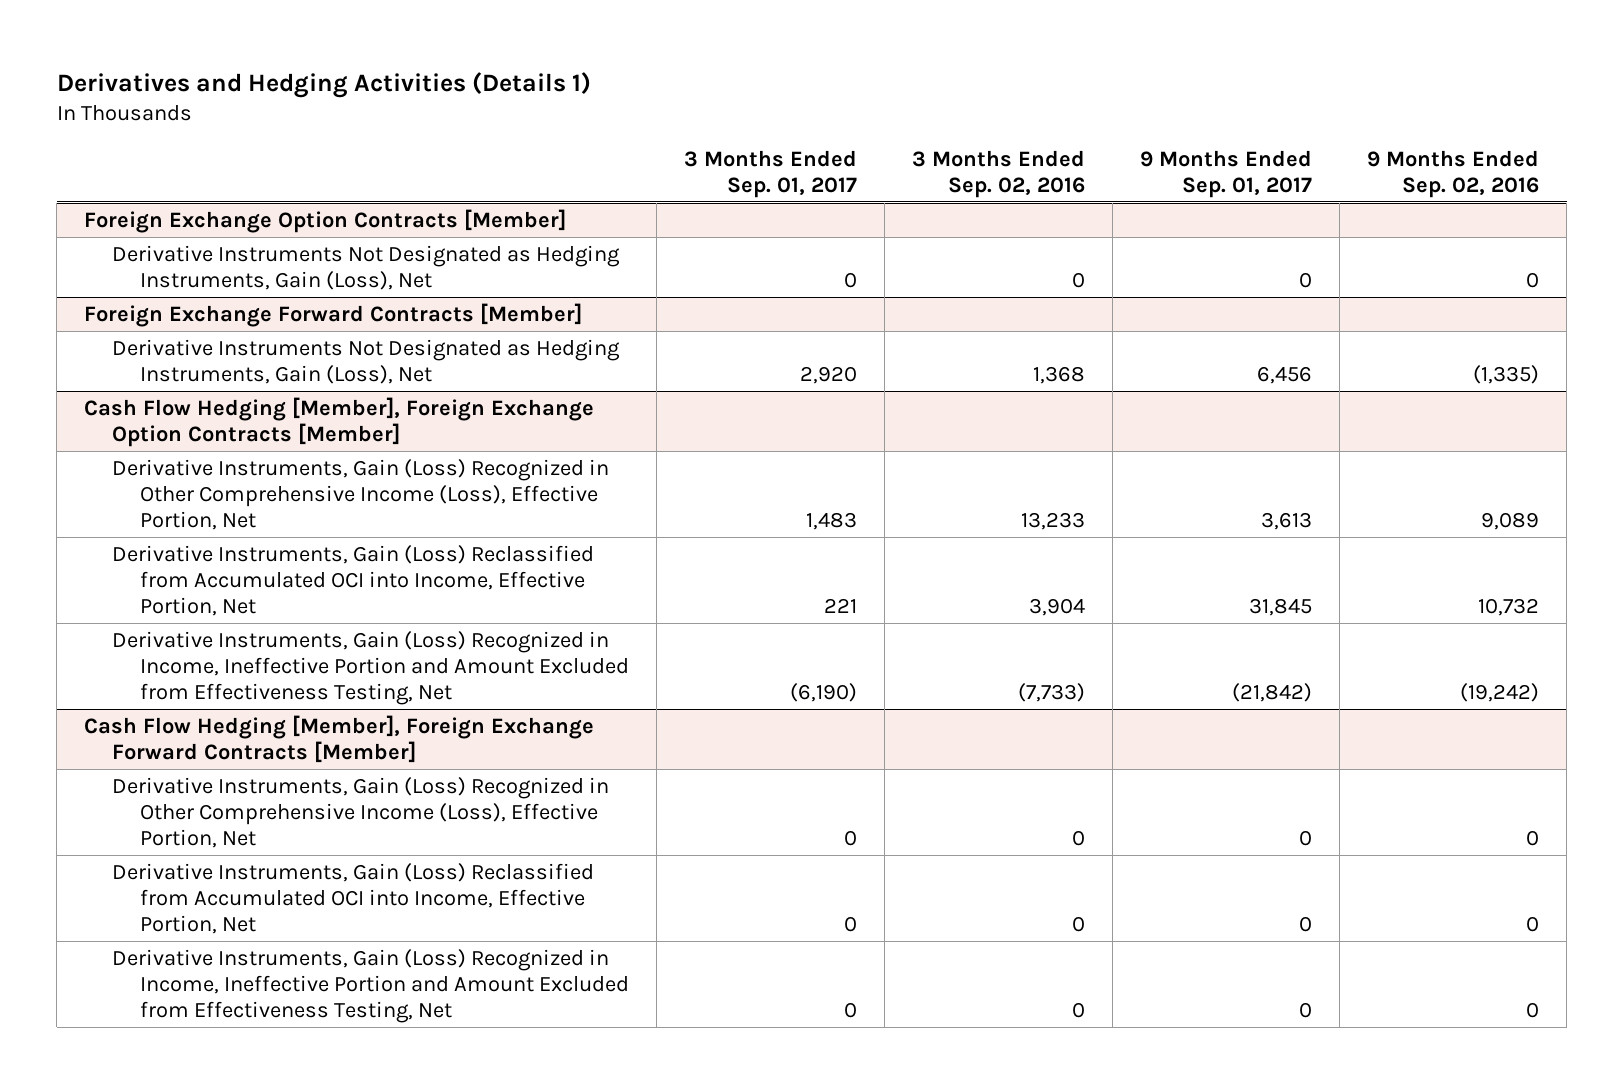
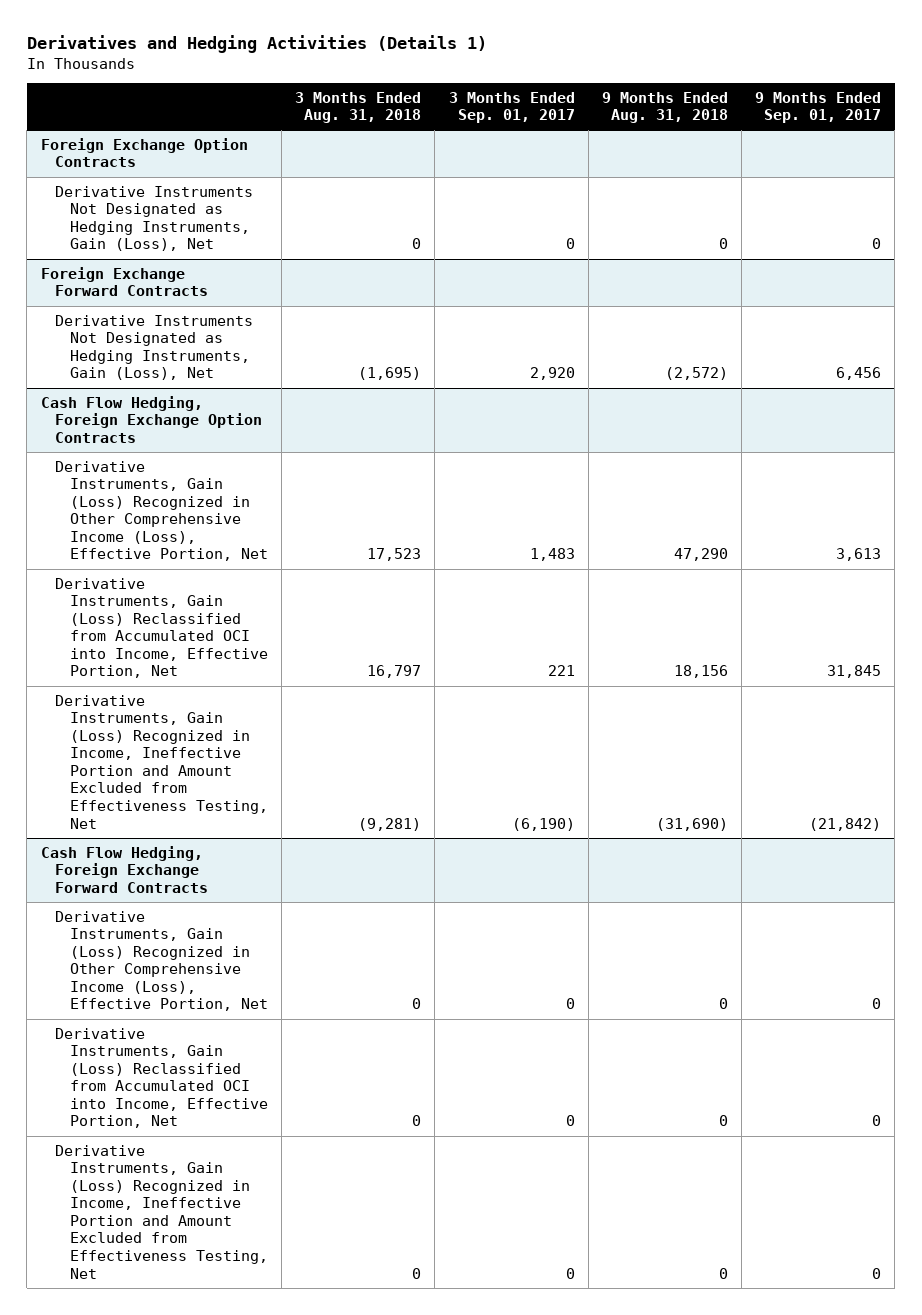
[911,149,1085,198] 3 Months Ended Sep. 02, 2016 -> none
[1366,149,1539,198] 9 Months Ended Sep. 02, 2016 -> none
none -> [295,91,422,124] 3 Months Ended Aug. 31, 2018
none -> [601,91,728,124] 9 Months Ended Aug. 31, 2018
[84,208,567,233] Foreign Exchange Option Contracts [Member] -> [40,137,248,168] Foreign Exchange Option Contracts
[84,302,583,327] Foreign Exchange Forward Contracts [Member] -> [40,266,209,297] Foreign Exchange Forward Contracts
[84,396,595,447] Cash Flow Hedging [Member], Foreign Exchange Option Contracts [Member] -> [40,395,263,443] Cash Flow Hedging, Foreign Exchange Option Contracts
[84,714,595,763] Cash Flow Hedging [Member], Foreign Exchange Forward Contracts [Member] -> [40,845,209,893] Cash Flow Hedging, Foreign Exchange Forward Contracts

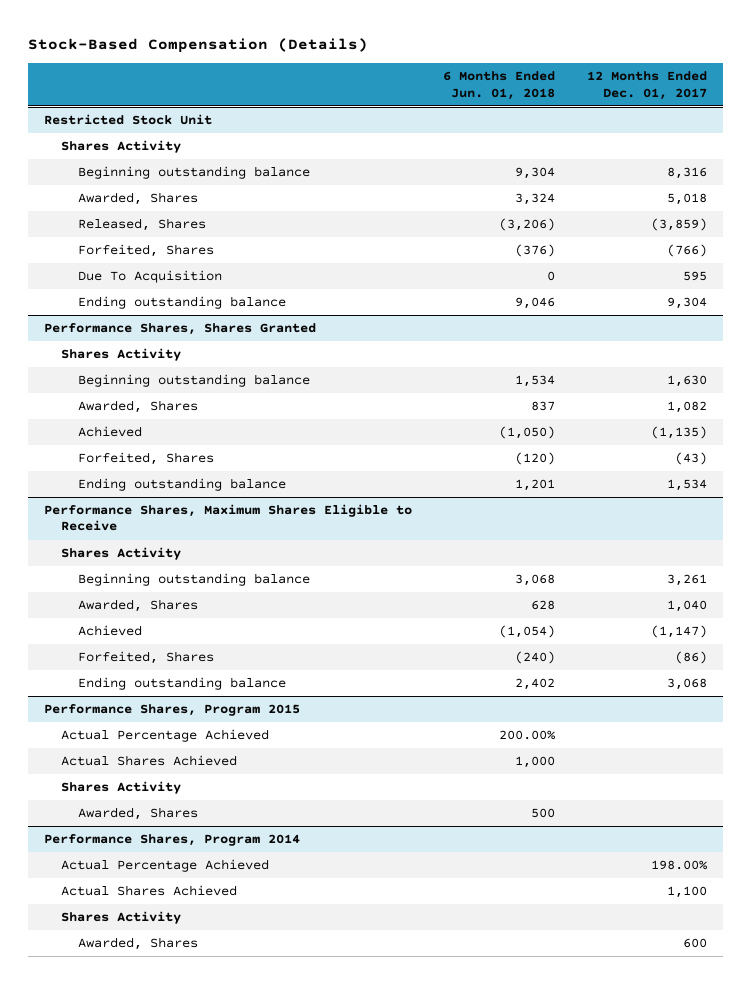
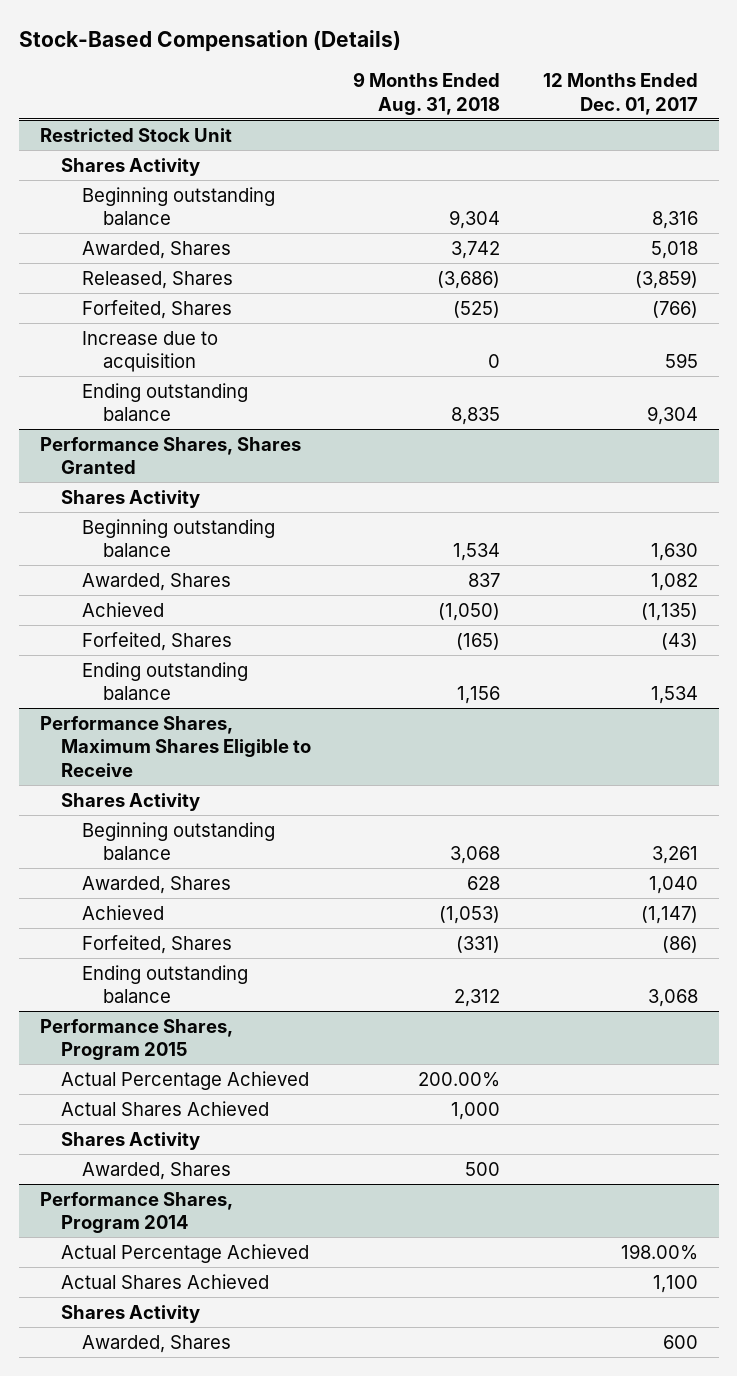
[443,71,556,100] 6 Months Ended Jun. 01, 2018 -> none
none -> [353,72,501,115] 9 Months Ended Aug. 31, 2018
[77,270,222,284] Due To Acquisition -> [81,330,218,373] Increase due to acquisition

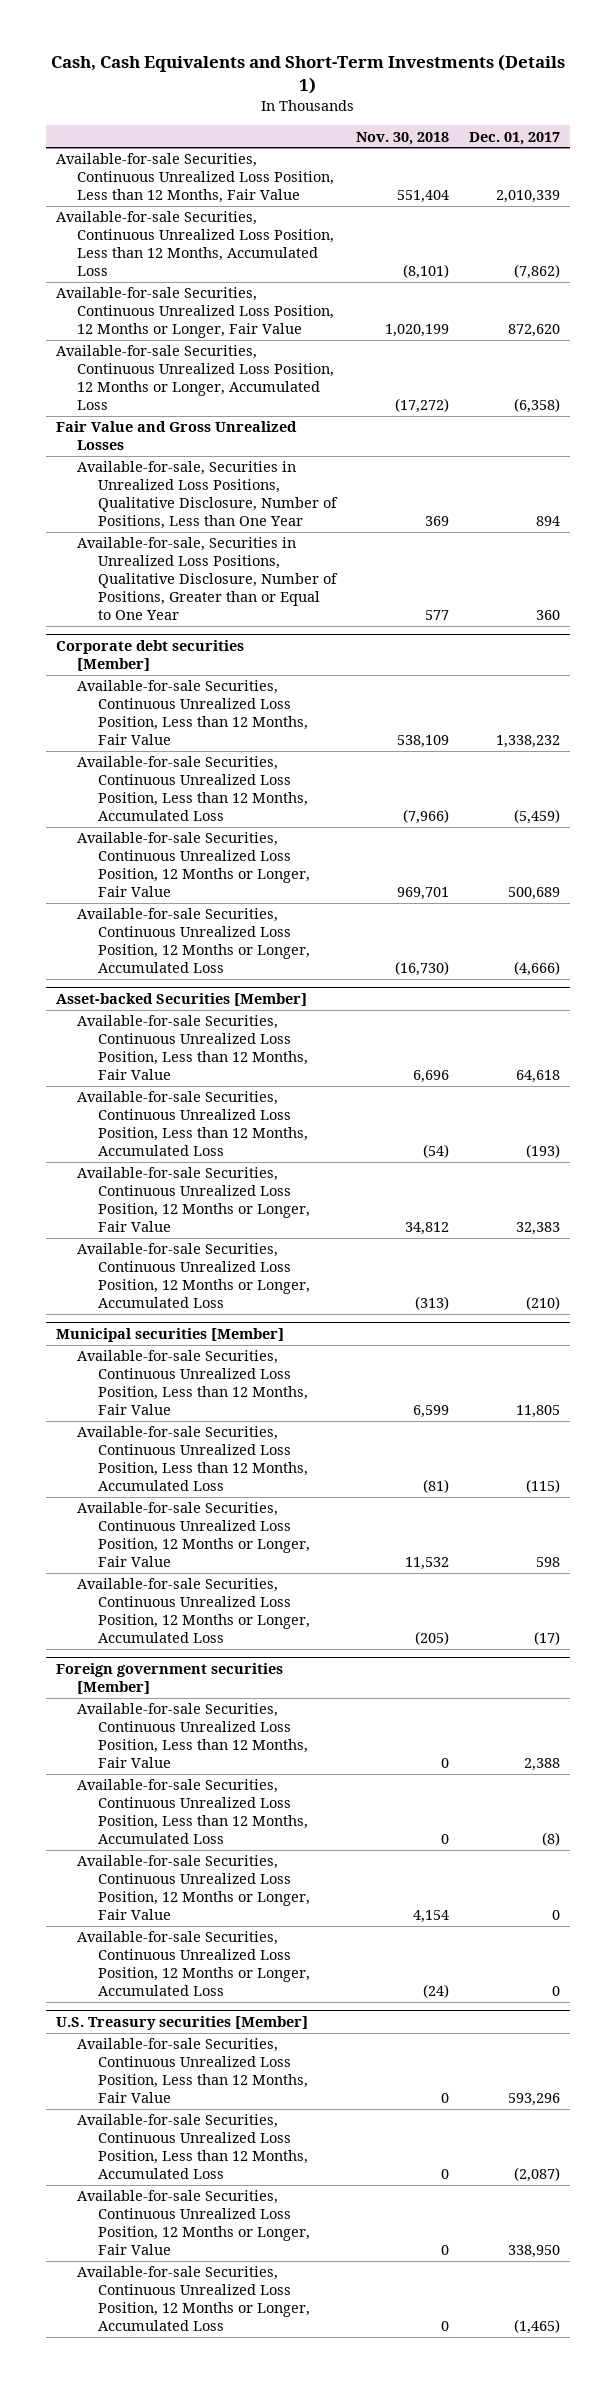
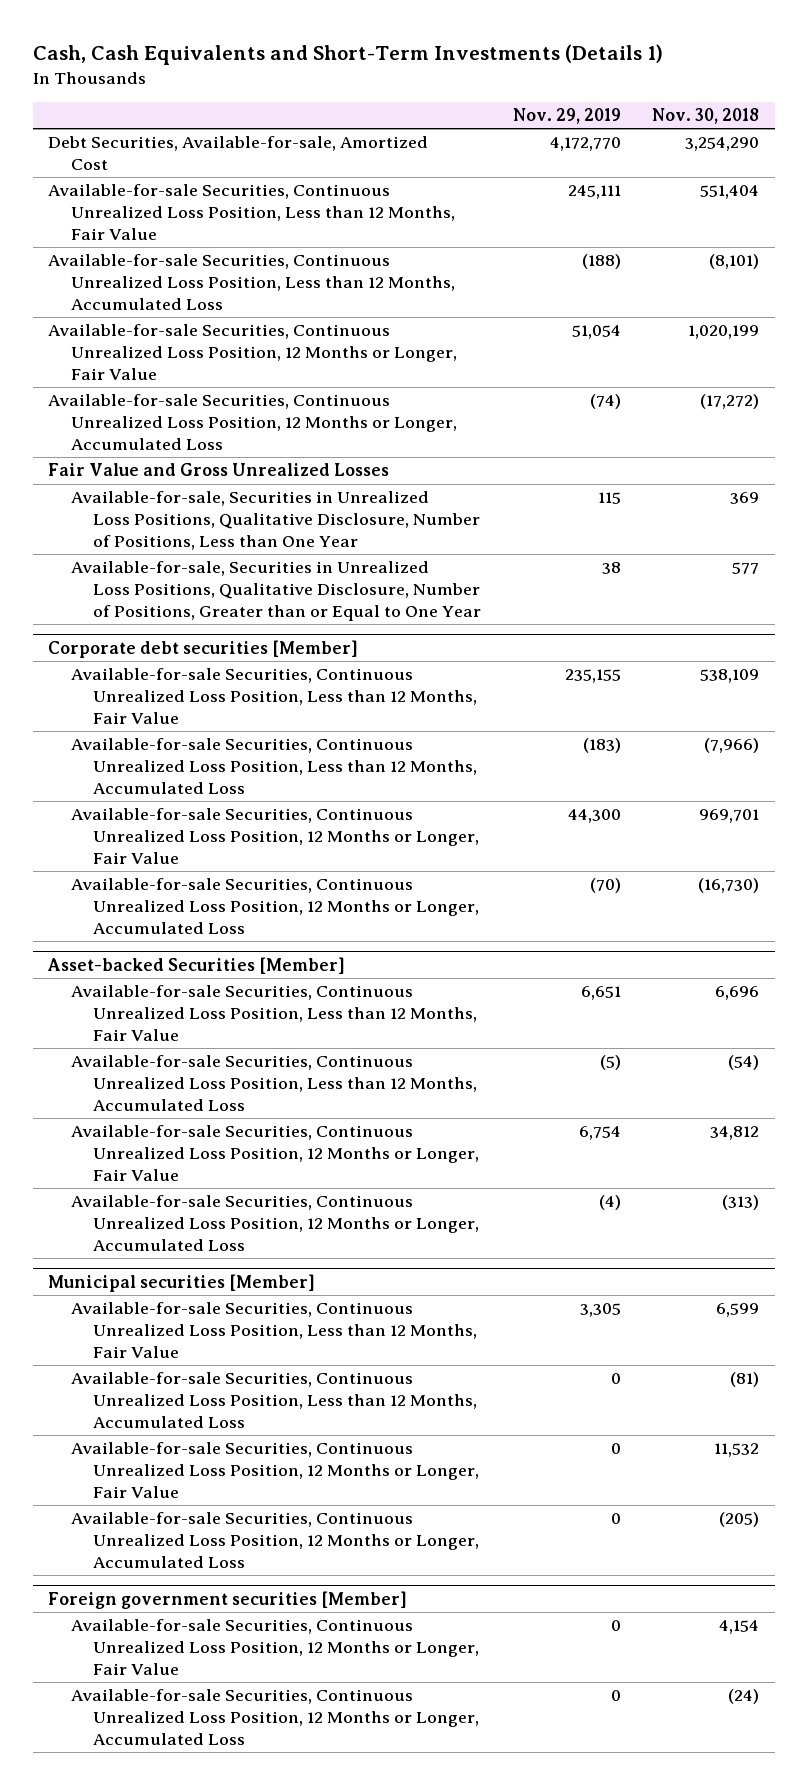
[468,131,560,145] Dec. 01, 2017 -> none
none -> [512,108,621,125] Nov. 29, 2019
none -> [48,136,429,171] Debt Securities, Available-for-sale, Amortized Cost
[76,1703,308,1768] Available-for-sale Securities, Continuous Unrealized Loss Position, Less than 12 Months, Fair Value -> none
[76,1779,308,1844] Available-for-sale Securities, Continuous Unrealized Loss Position, Less than 12 Months, Accumulated Loss -> none
[55,2016,308,2031] U.S. Treasury securities [Member] -> none
[76,2038,308,2103] Available-for-sale Securities, Continuous Unrealized Loss Position, Less than 12 Months, Fair Value -> none
[76,2114,308,2179] Available-for-sale Securities, Continuous Unrealized Loss Position, Less than 12 Months, Accumulated Loss -> none
[76,2190,310,2255] Available-for-sale Securities, Continuous Unrealized Loss Position, 12 Months or Longer, Fair Value -> none
[76,2266,310,2331] Available-for-sale Securities, Continuous Unrealized Loss Position, 12 Months or Longer, Accumulated Loss -> none

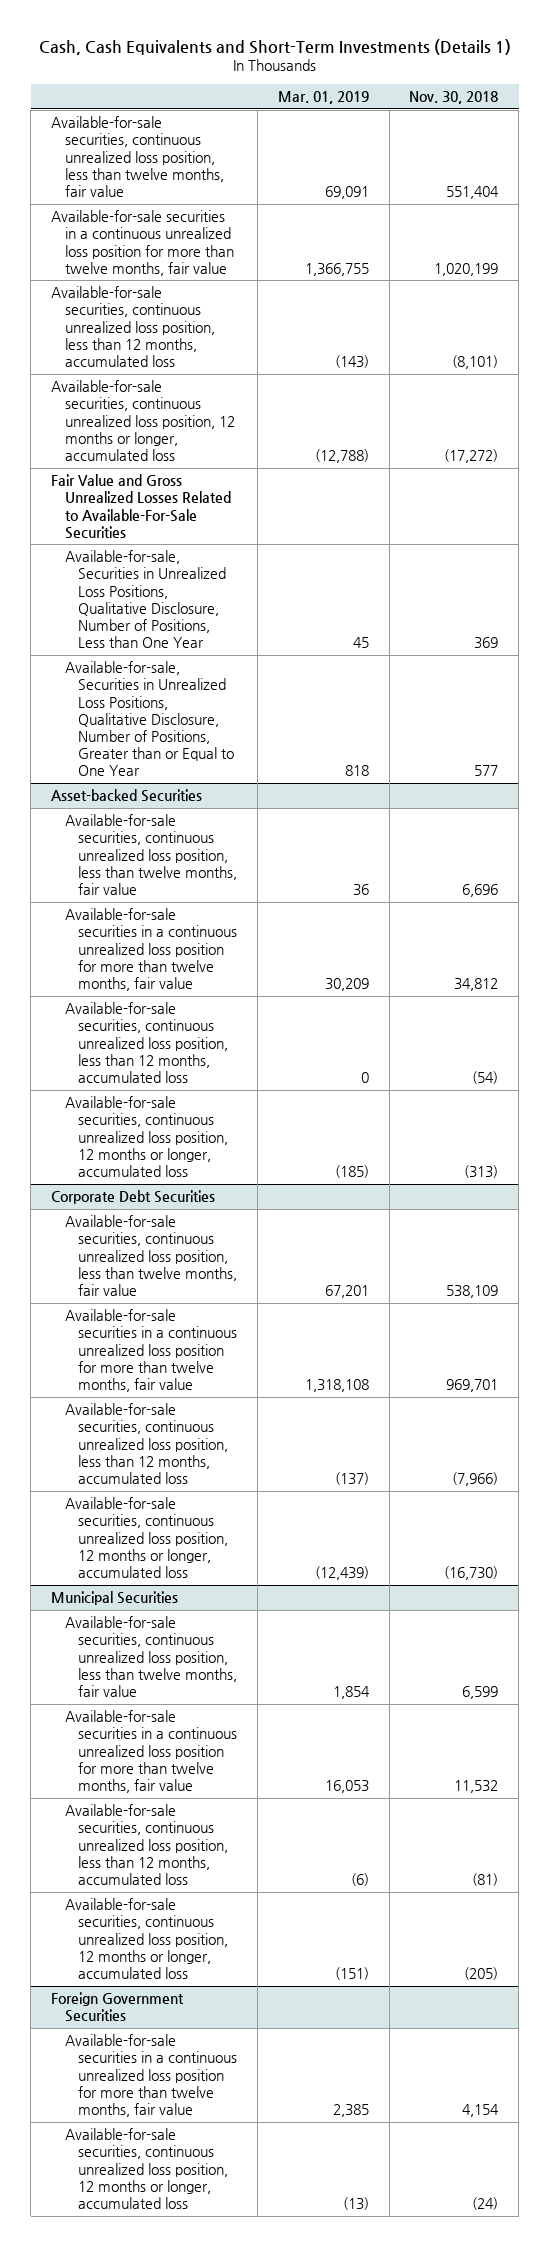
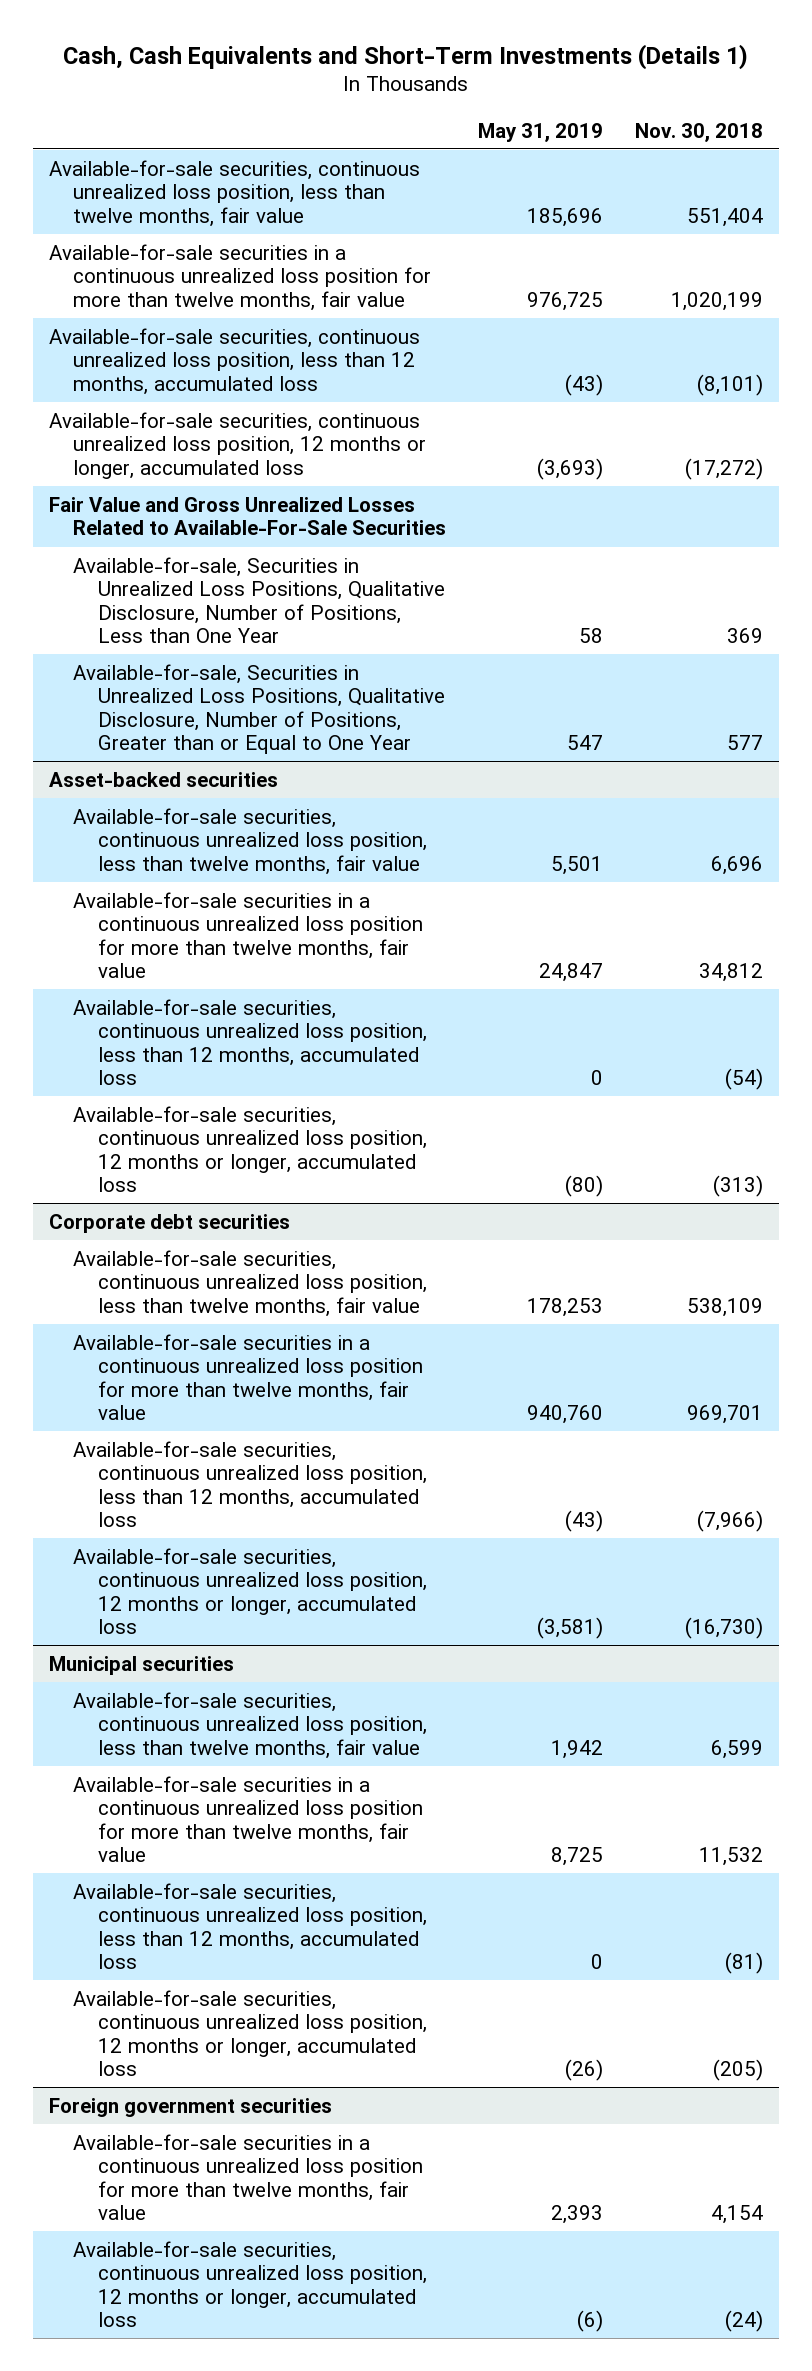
[277,90,369,104] Mar. 01, 2019 -> none
none -> [478,122,604,142] May 31, 2019
[50,789,202,803] Asset-backed Securities -> [48,771,278,787] Asset-backed securities
[50,1190,215,1205] Corporate Debt Securities -> [48,1213,290,1233] Corporate debt securities
[50,1591,178,1606] Municipal Securities -> [48,1655,234,1675] Municipal securities
[50,1992,184,2023] Foreign Government Securities -> [48,2097,332,2117] Foreign government securities

